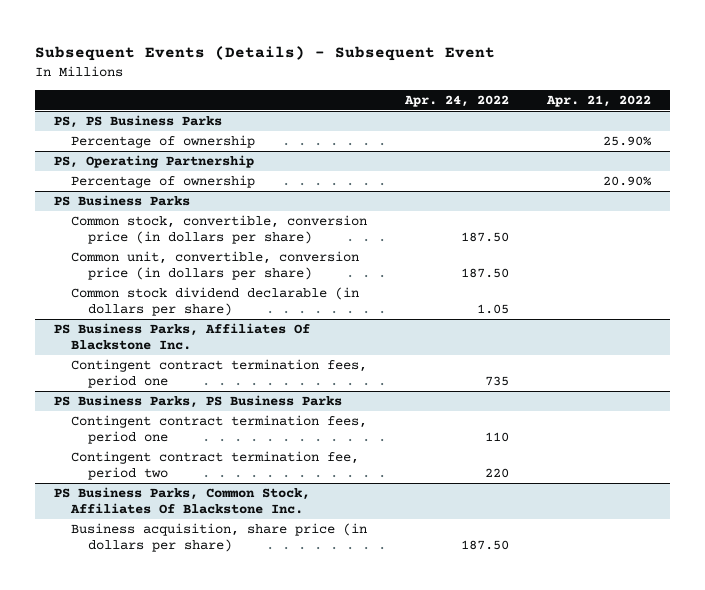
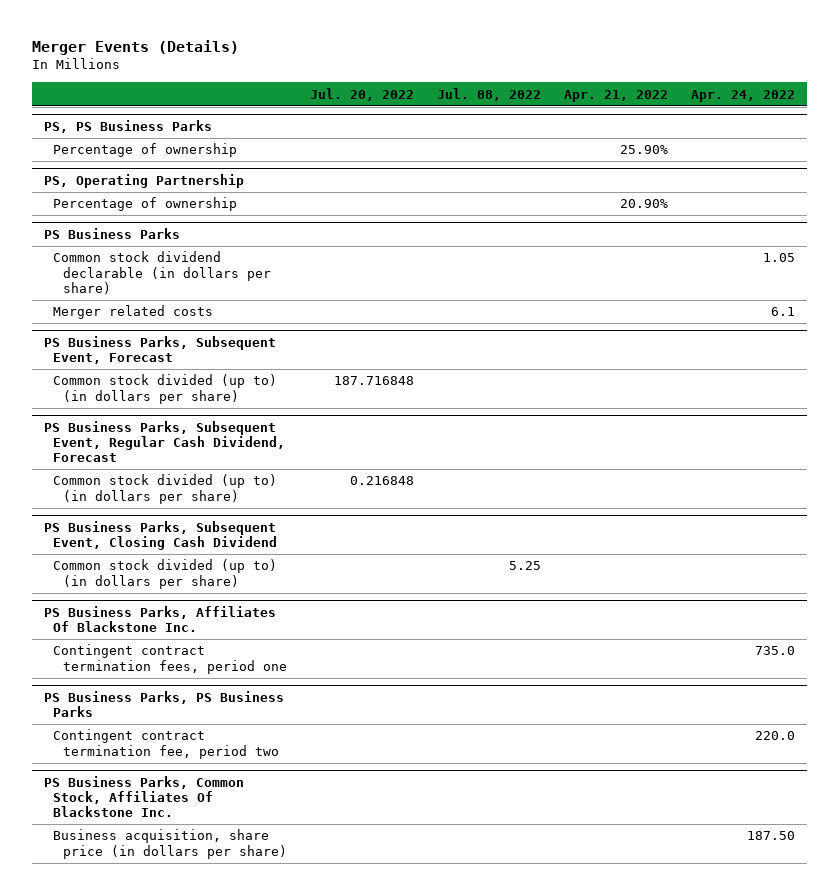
[35,45,496,61] Subsequent Events (Details) - Subsequent Event -> [32,40,240,56] Merger Events (Details)
none -> [309,87,414,101] Jul. 20, 2022
none -> [436,87,541,101] Jul. 08, 2022
[71,215,368,245] Common stock, convertible, conversion price (in dollars per share) -> none
[71,251,360,281] Common unit, convertible, conversion price (in dollars per share) -> none
none -> [53,305,214,320] Merger related costs
none -> [43,335,276,365] PS Business Parks, Subsequent Event, Forecast
none -> [53,374,278,404] Common stock divided (up to) (in dollars per share)
none -> [43,420,286,463] PS Business Parks, Subsequent Event, Regular Cash Dividend, Forecast
none -> [53,474,278,504] Common stock divided (up to) (in dollars per share)
none -> [43,520,278,551] PS Business Parks, Subsequent Event, Closing Cash Dividend
none -> [53,559,278,589] Common stock divided (up to) (in dollars per share)
[485,376,510,387] 735 -> [755,646,796,656] 735.0
[71,415,368,445] Contingent contract termination fees, period one -> none
[485,468,510,479] 220 -> [755,731,796,741] 220.0

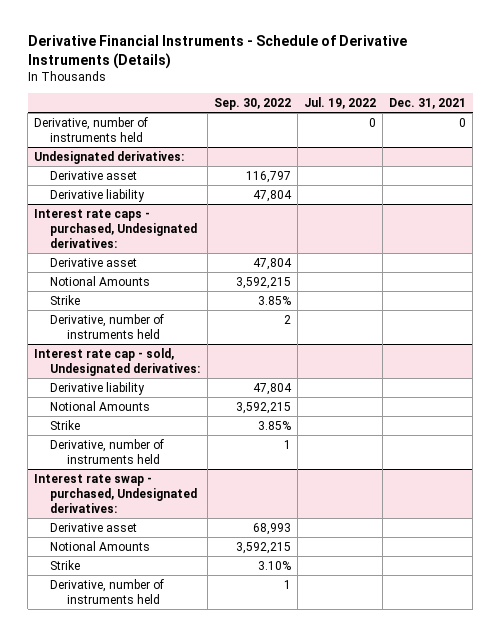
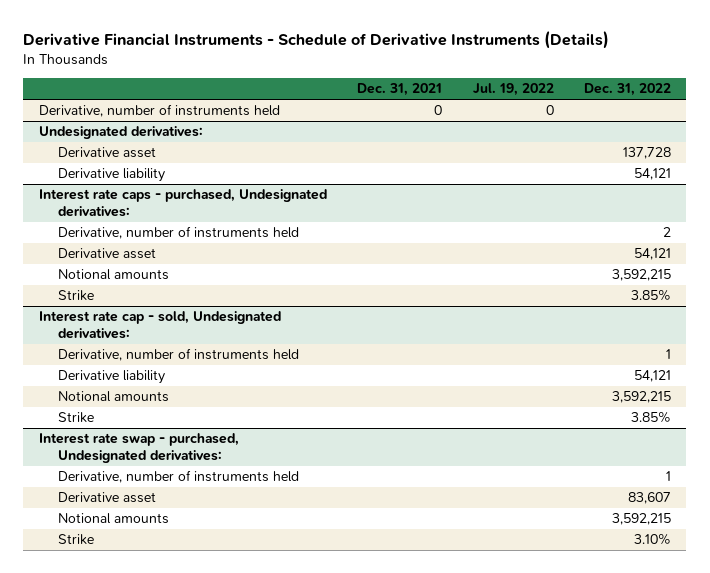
[213,97,291,110] Sep. 30, 2022 -> none
none -> [584,83,672,97] Dec. 31, 2022
[50,313,165,339] Derivative, number of instruments held -> [57,226,299,240] Derivative, number of instruments held
[50,275,151,286] Notional Amounts -> [57,269,169,281] Notional amounts
[50,438,165,464] Derivative, number of instruments held -> [57,348,299,362] Derivative, number of instruments held
[50,400,151,411] Notional Amounts -> [57,391,169,403] Notional amounts
[50,578,165,604] Derivative, number of instruments held -> [57,470,299,484] Derivative, number of instruments held
[50,540,151,551] Notional Amounts -> [57,513,169,525] Notional amounts

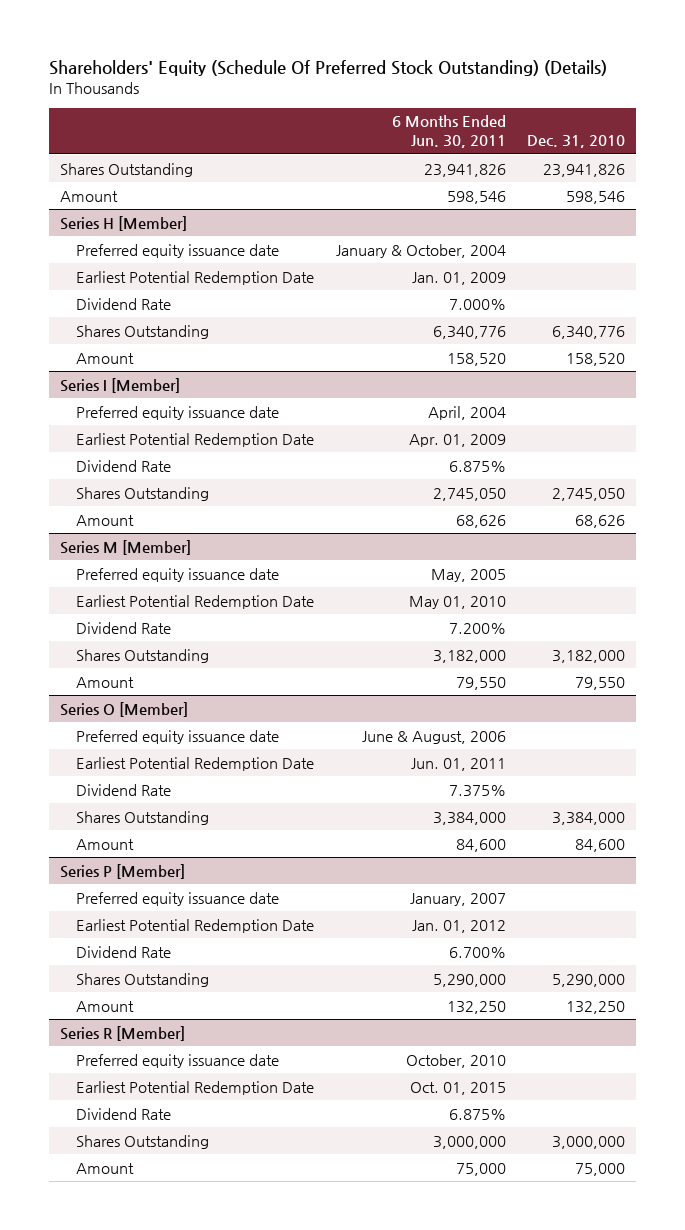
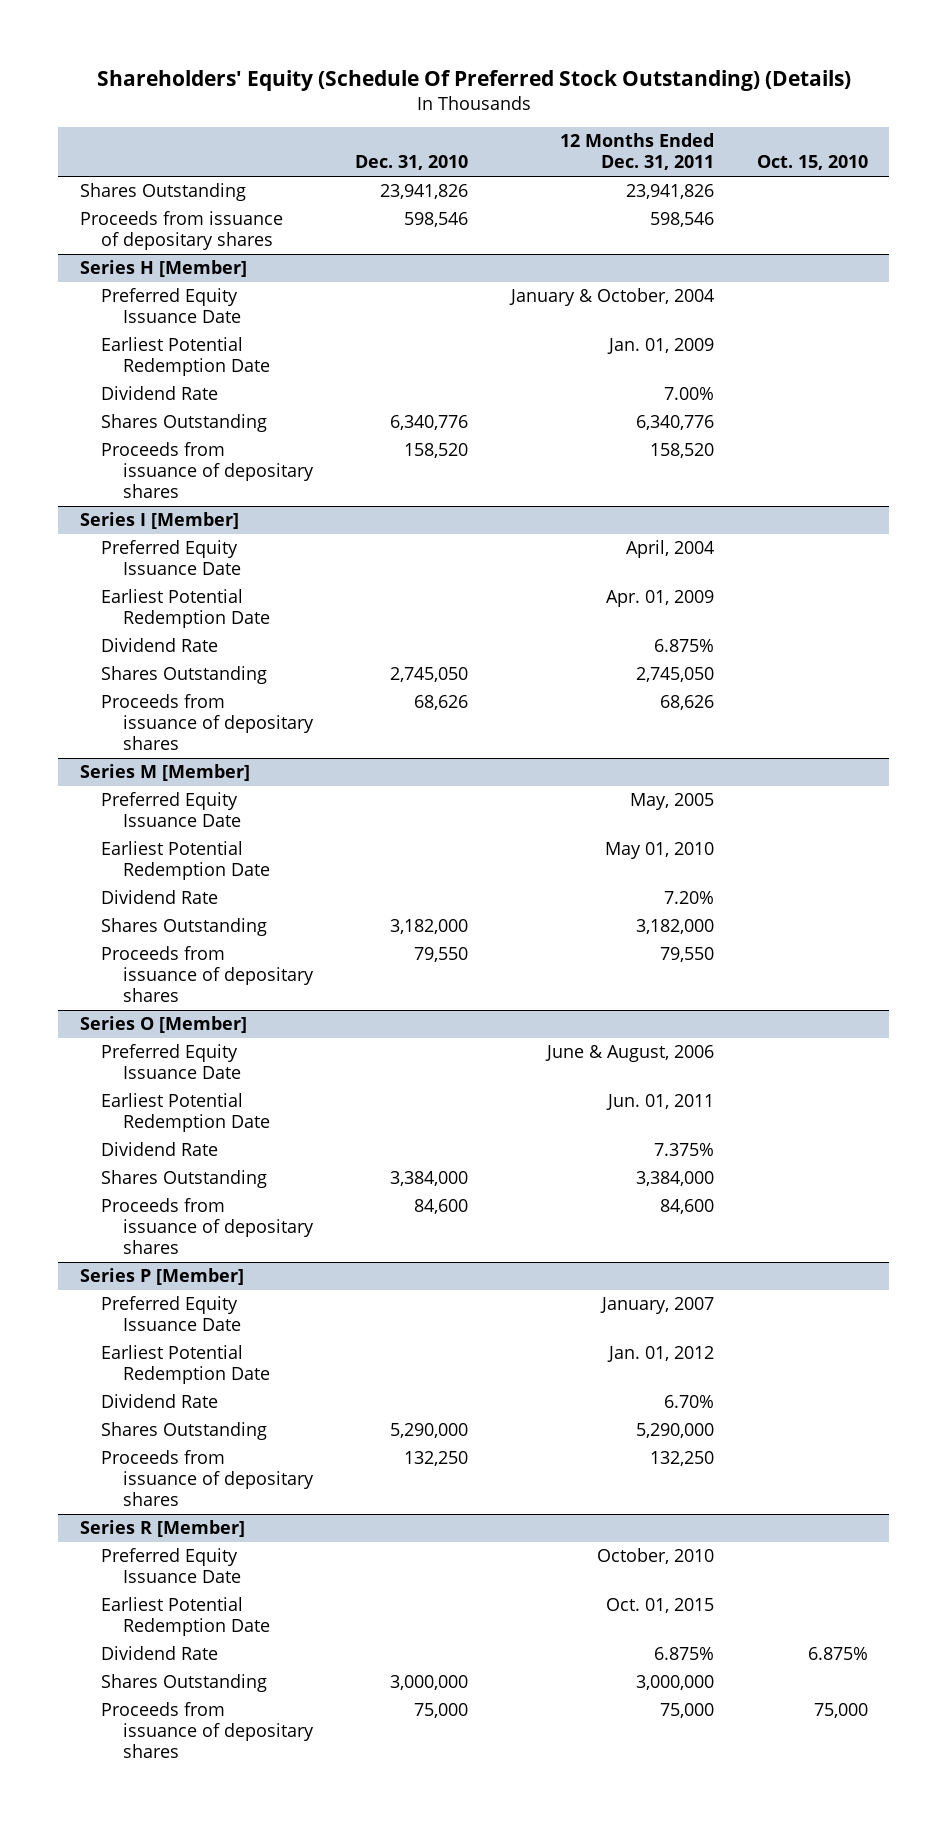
[391,115,506,149] 6 Months Ended Jun. 30, 2011 -> none
none -> [560,133,715,171] 12 Months Ended Dec. 31, 2011
none -> [756,155,868,171] Oct. 15, 2010
[60,190,119,202] Amount -> [79,211,283,251] Proceeds from issuance of depositary shares
[76,243,280,258] Preferred equity issuance date -> [101,288,241,324] Preferred Equity Issuance Date
[76,352,135,364] Amount -> [101,442,314,499] Proceeds from issuance of depositary shares
[76,405,280,420] Preferred equity issuance date -> [101,540,241,576] Preferred Equity Issuance Date
[76,514,135,526] Amount -> [101,694,314,751] Proceeds from issuance of depositary shares
[76,567,280,582] Preferred equity issuance date -> [101,792,241,828] Preferred Equity Issuance Date
[76,676,135,688] Amount -> [101,946,314,1003] Proceeds from issuance of depositary shares
[76,729,280,744] Preferred equity issuance date -> [101,1044,241,1080] Preferred Equity Issuance Date
[76,838,135,850] Amount -> [101,1198,314,1255] Proceeds from issuance of depositary shares
[76,891,280,906] Preferred equity issuance date -> [101,1296,241,1332] Preferred Equity Issuance Date
[76,1000,135,1012] Amount -> [101,1450,314,1507] Proceeds from issuance of depositary shares
[76,1053,280,1068] Preferred equity issuance date -> [101,1548,241,1584] Preferred Equity Issuance Date
[76,1162,135,1174] Amount -> [101,1702,314,1759] Proceeds from issuance of depositary shares

